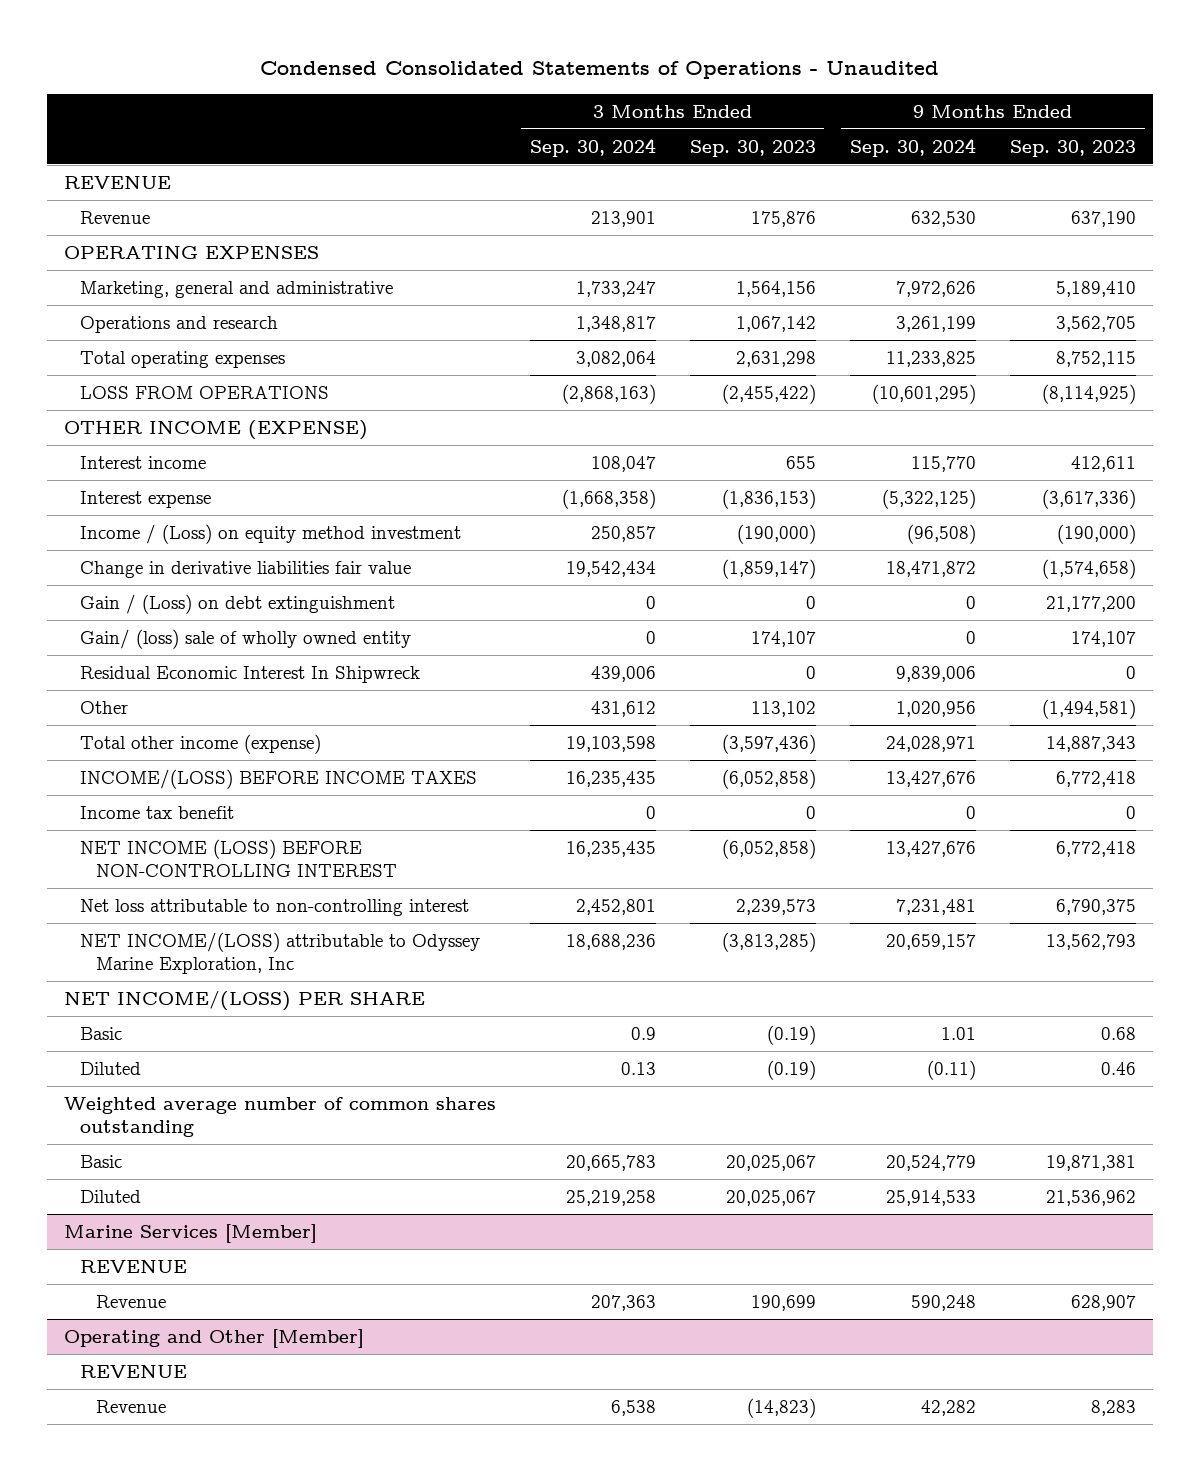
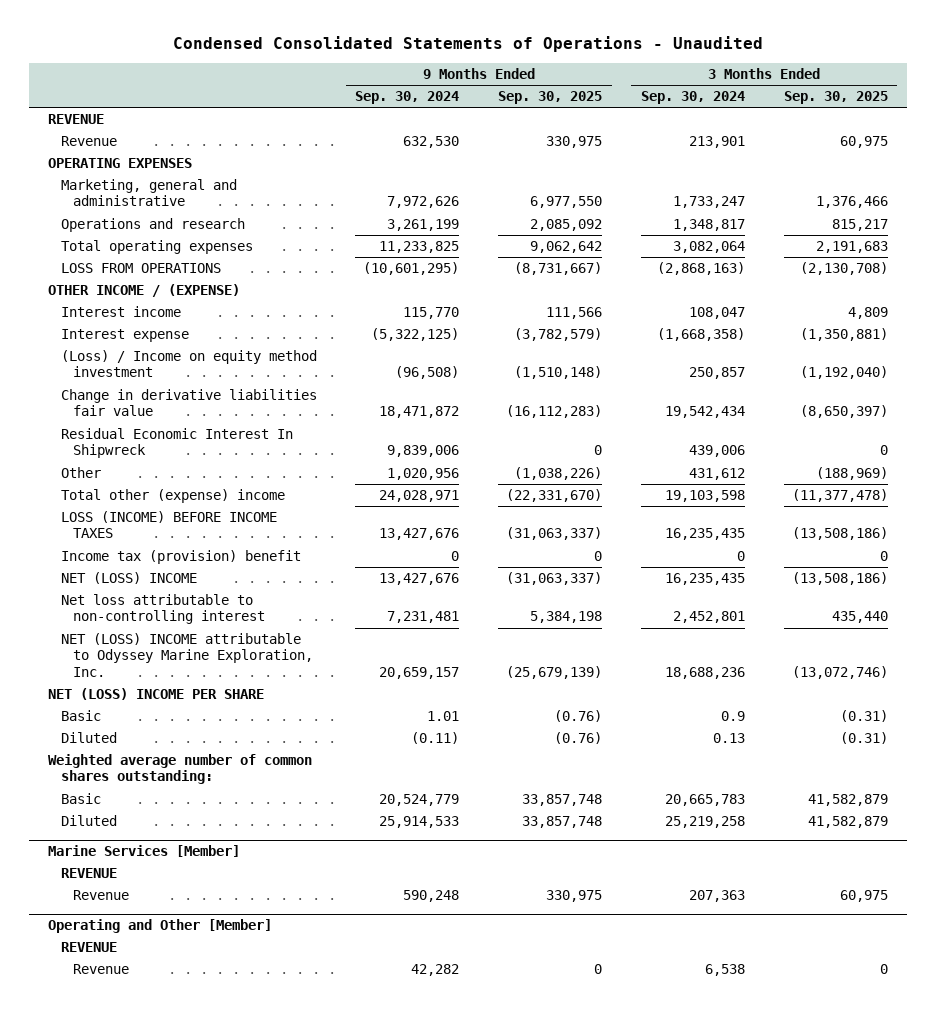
[689,139,816,157] Sep. 30, 2023 -> none
[1010,139,1137,157] Sep. 30, 2023 -> none
none -> [498,91,603,105] Sep. 30, 2025
none -> [783,91,888,105] Sep. 30, 2025
[63,419,368,440] OTHER INCOME (EXPENSE) -> [48,284,241,298] OTHER INCOME / (EXPENSE)
[79,523,461,544] Income / (Loss) on equity method investment -> [60,350,317,378] (Loss) / Income on equity method investment
[79,593,395,614] Gain / (Loss) on debt extinguishment -> none
[79,628,411,649] Gain/ (loss) sale of wholly owned entity -> none
[79,733,321,754] Total other income (expense) -> [60,489,285,504] Total other (expense) income
[79,768,477,789] INCOME/(LOSS) BEFORE INCOME TAXES -> [60,511,277,539] LOSS (INCOME) BEFORE INCOME TAXES
[79,805,234,819] Income tax benefit -> [60,550,301,565] Income tax (provision) benefit
[79,838,398,877] NET INCOME (LOSS) BEFORE NON-CONTROLLING INTEREST -> [60,572,197,585] NET (LOSS) INCOME
[79,931,480,974] NET INCOME/(LOSS) attributable to Odyssey Marine Exploration, Inc -> [60,633,313,677] NET (LOSS) INCOME attributable to Odyssey Marine Exploration, Inc.
[63,989,425,1011] NET INCOME/(LOSS) PER SHARE -> [48,688,265,701] NET (LOSS) INCOME PER SHARE
[63,1096,496,1137] Weighted average number of common shares outstanding -> [48,754,313,785] Weighted average number of common shares outstanding:

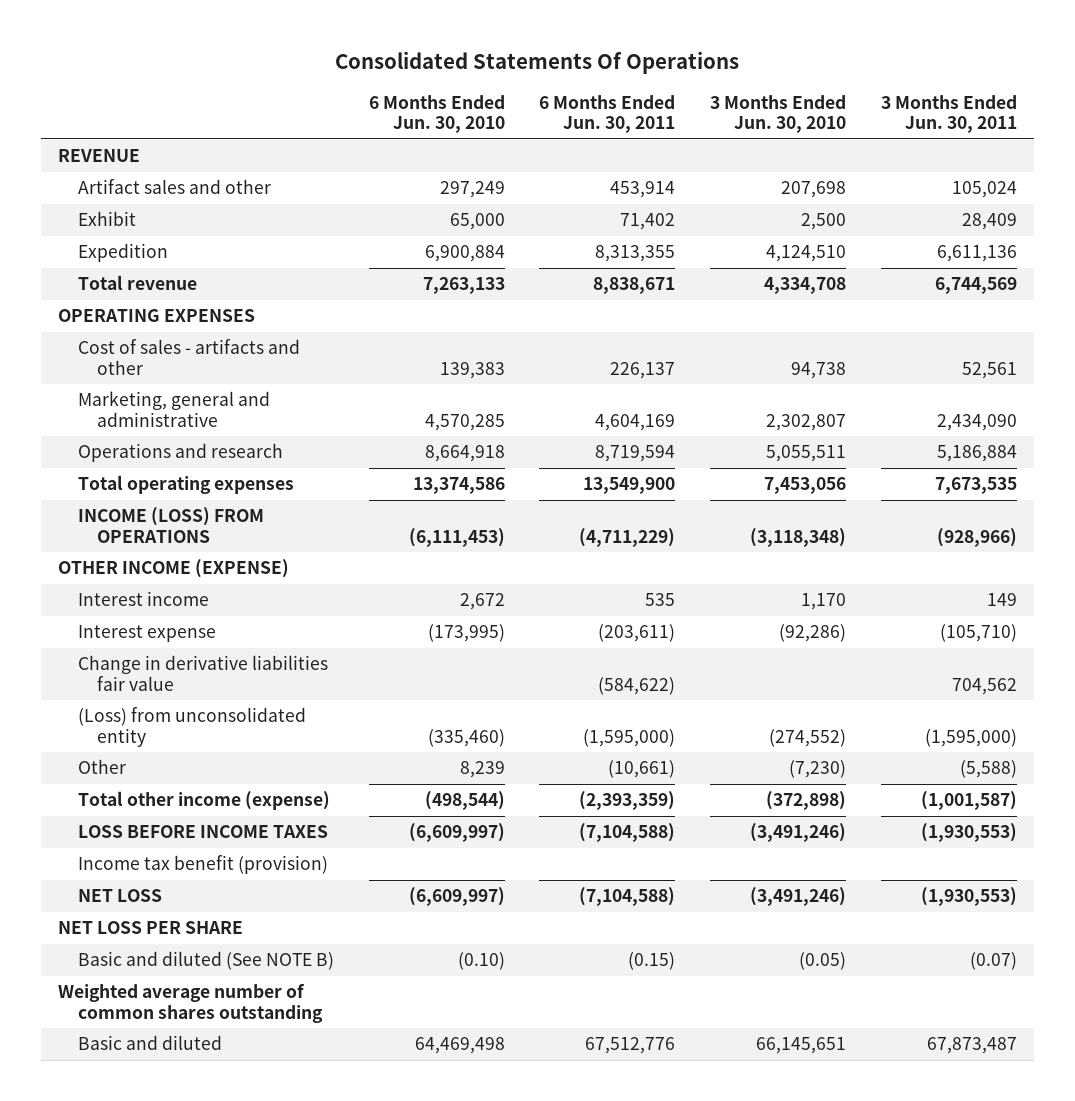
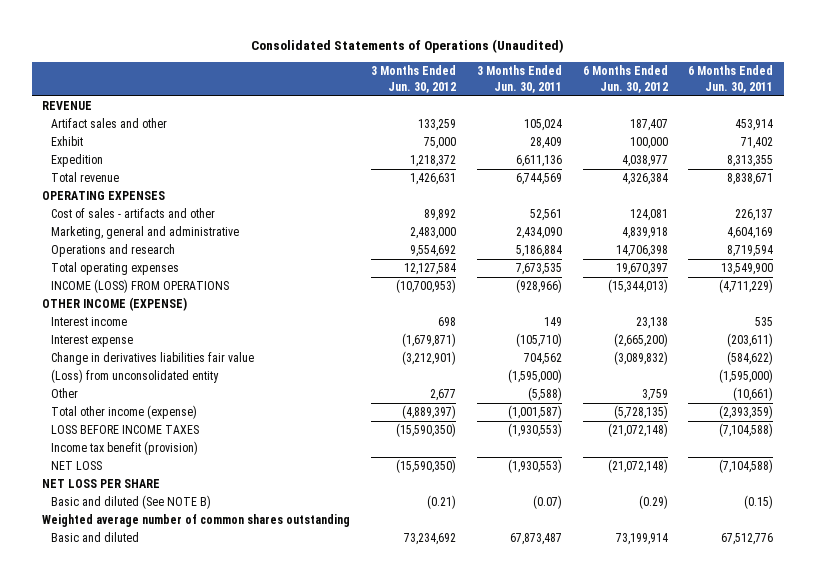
[335,50,740,74] Consolidated Statements Of Operations -> [250,39,564,54] Consolidated Statements of Operations (Unaudited)
[368,94,505,134] 6 Months Ended Jun. 30, 2010 -> none
[709,94,846,134] 3 Months Ended Jun. 30, 2010 -> none
none -> [370,65,456,93] 3 Months Ended Jun. 30, 2012
none -> [582,65,668,93] 6 Months Ended Jun. 30, 2012
[77,655,328,691] Change in derivative liabilities fair value -> [50,352,254,366] Change in derivatives liabilities fair value

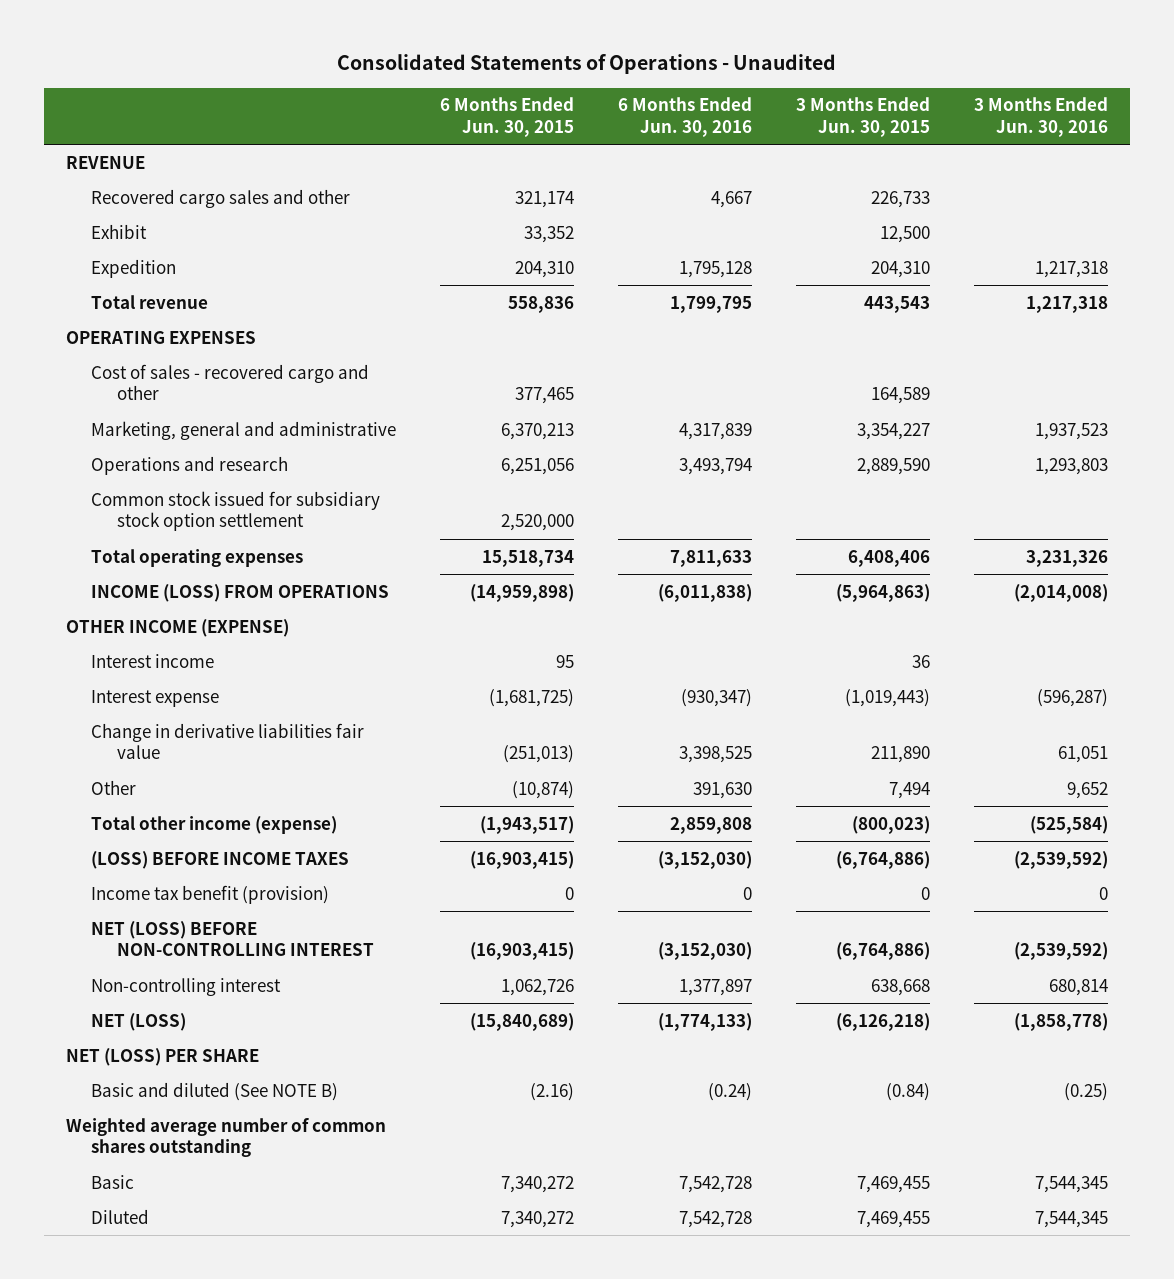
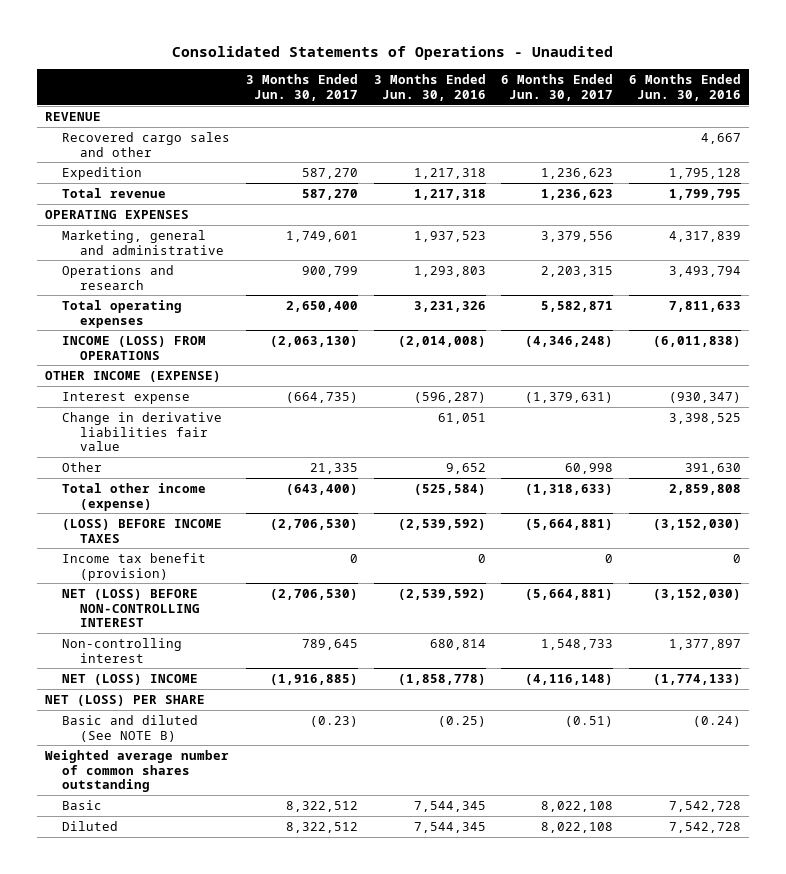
[440,97,575,138] 6 Months Ended Jun. 30, 2015 -> none
[796,97,931,138] 3 Months Ended Jun. 30, 2015 -> none
none -> [245,74,358,101] 3 Months Ended Jun. 30, 2017
none -> [501,74,614,101] 6 Months Ended Jun. 30, 2017
[91,223,148,239] Exhibit -> none
[91,363,370,401] Cost of sales - recovered cargo and other -> none
[91,490,381,532] Common stock issued for subsidiary stock option settlement -> none
[91,653,215,668] Interest income -> none
[91,1012,187,1031] NET (LOSS) -> [62,673,199,685] NET (LOSS) INCOME

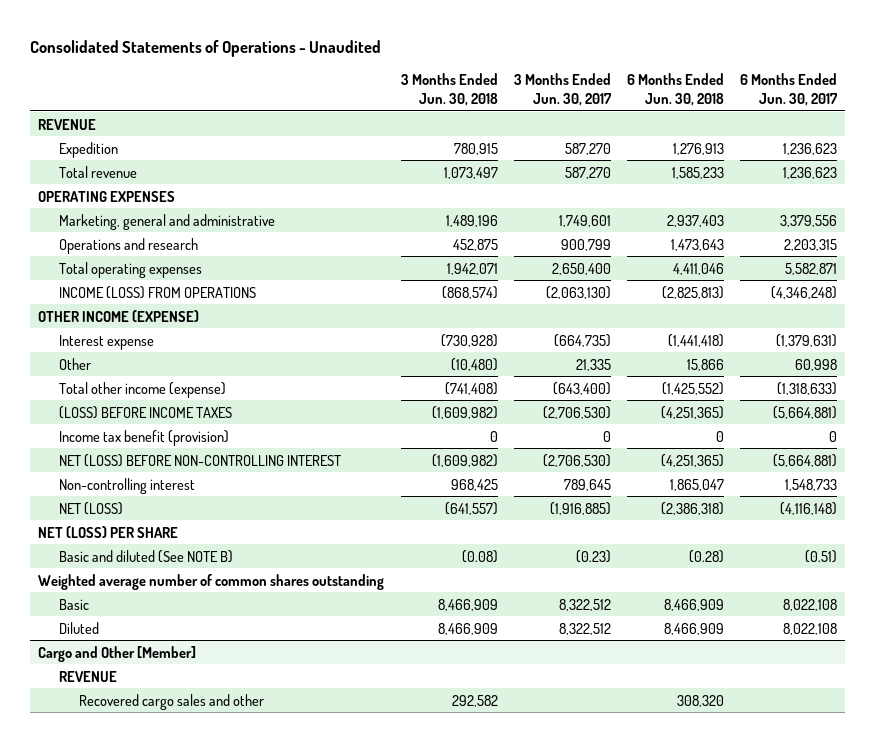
[373,74,486,101] 3 Months Ended Jun. 30, 2016 -> none
[628,74,741,101] 6 Months Ended Jun. 30, 2016 -> none
none -> [400,73,498,106] 3 Months Ended Jun. 30, 2018
none -> [626,73,724,106] 6 Months Ended Jun. 30, 2018
[62,131,231,157] Recovered cargo sales and other -> none
[62,411,223,452] Change in derivative liabilities fair value -> none
[62,673,199,685] NET (LOSS) INCOME -> [58,501,123,515] NET (LOSS)
none -> [38,645,197,662] Cargo and Other [Member]
none -> [58,670,117,682] REVENUE
none -> [78,693,264,710] Recovered cargo sales and other

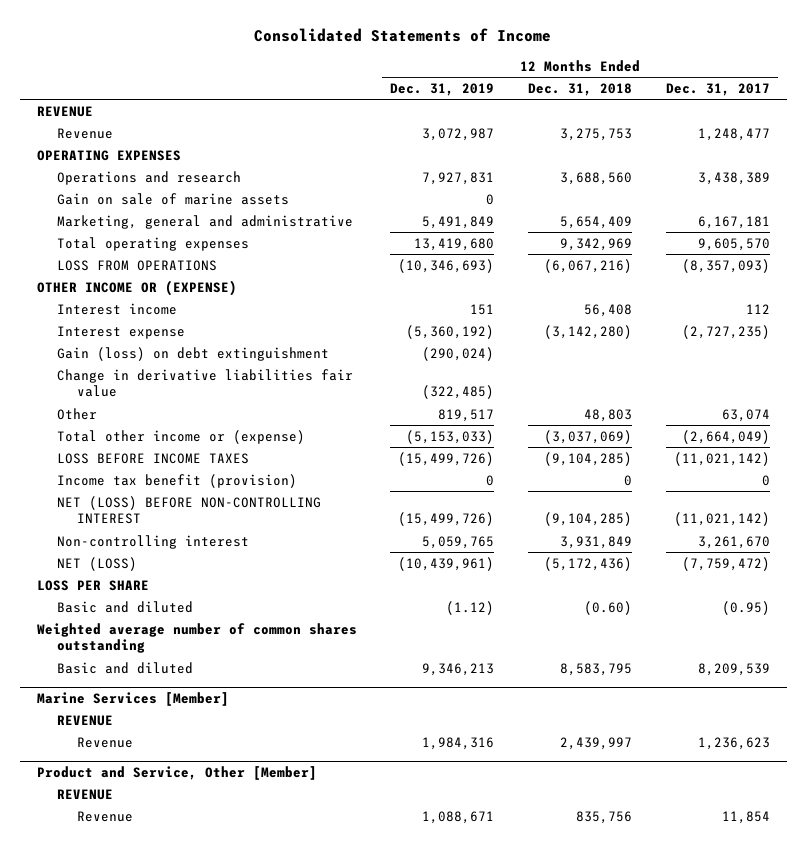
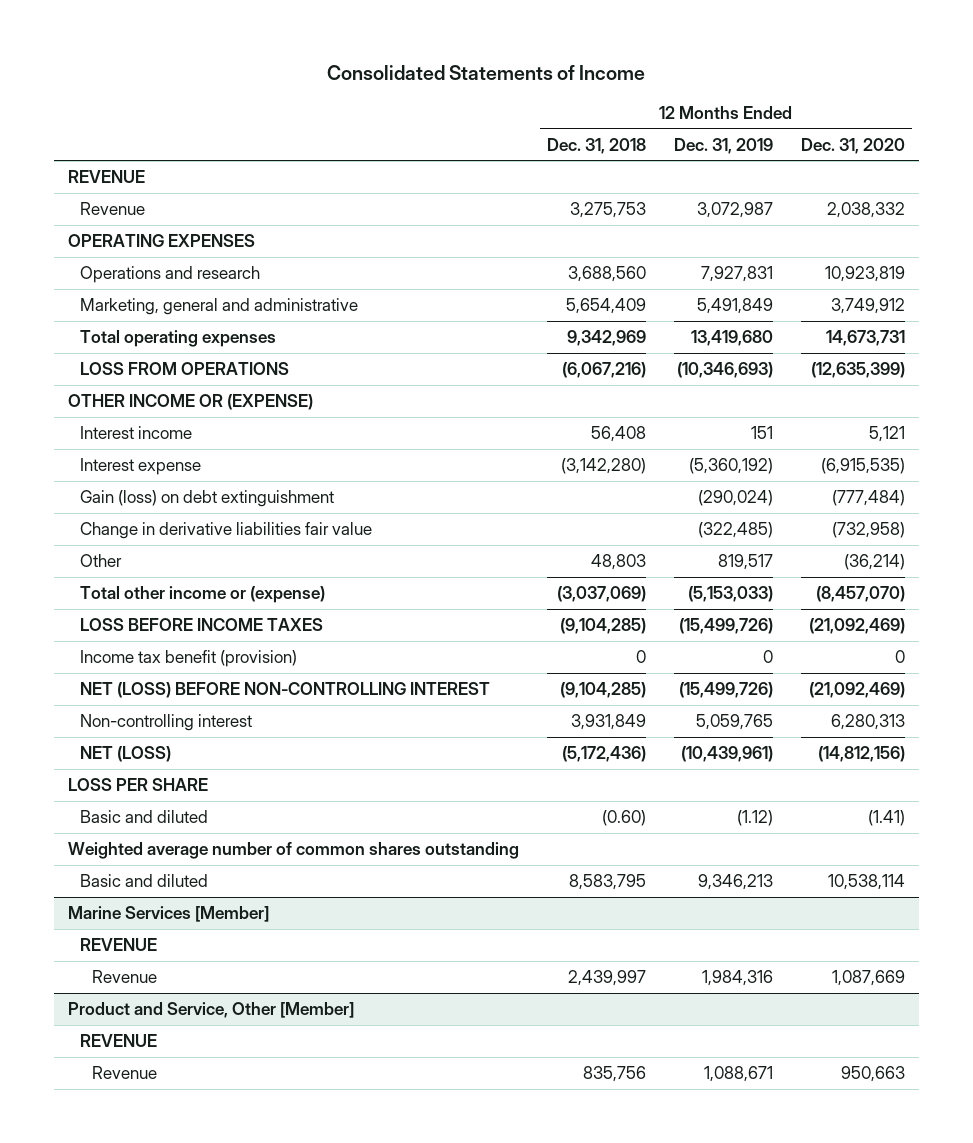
[665,82,770,96] Dec. 31, 2017 -> none
none -> [800,137,905,154] Dec. 31, 2020
[56,192,289,205] Gain on sale of marine assets -> none

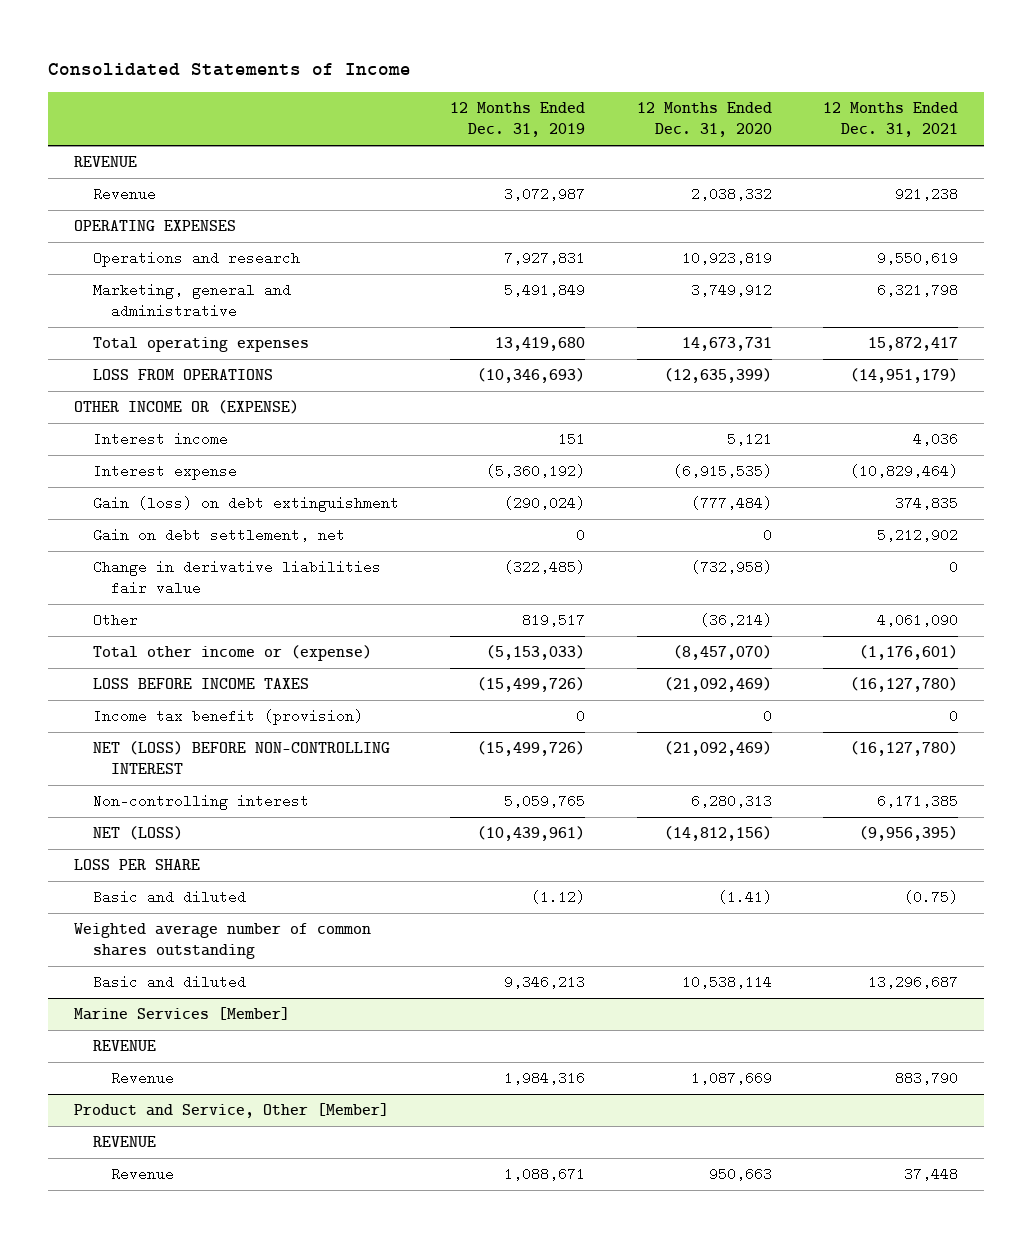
[546,137,646,154] Dec. 31, 2018 -> none
none -> [823,102,959,138] 12 Months Ended Dec. 31, 2021
none -> [92,528,345,543] Gain on debt settlement, net

